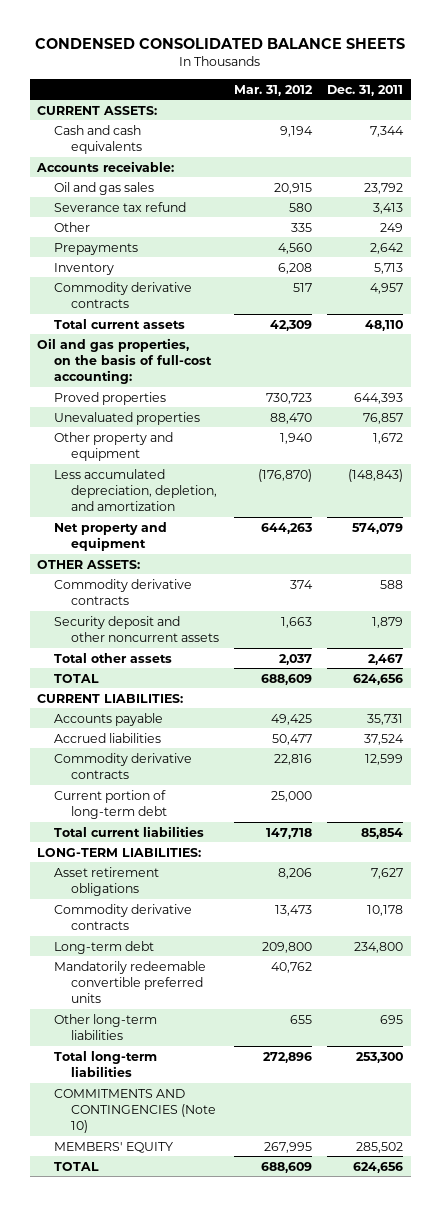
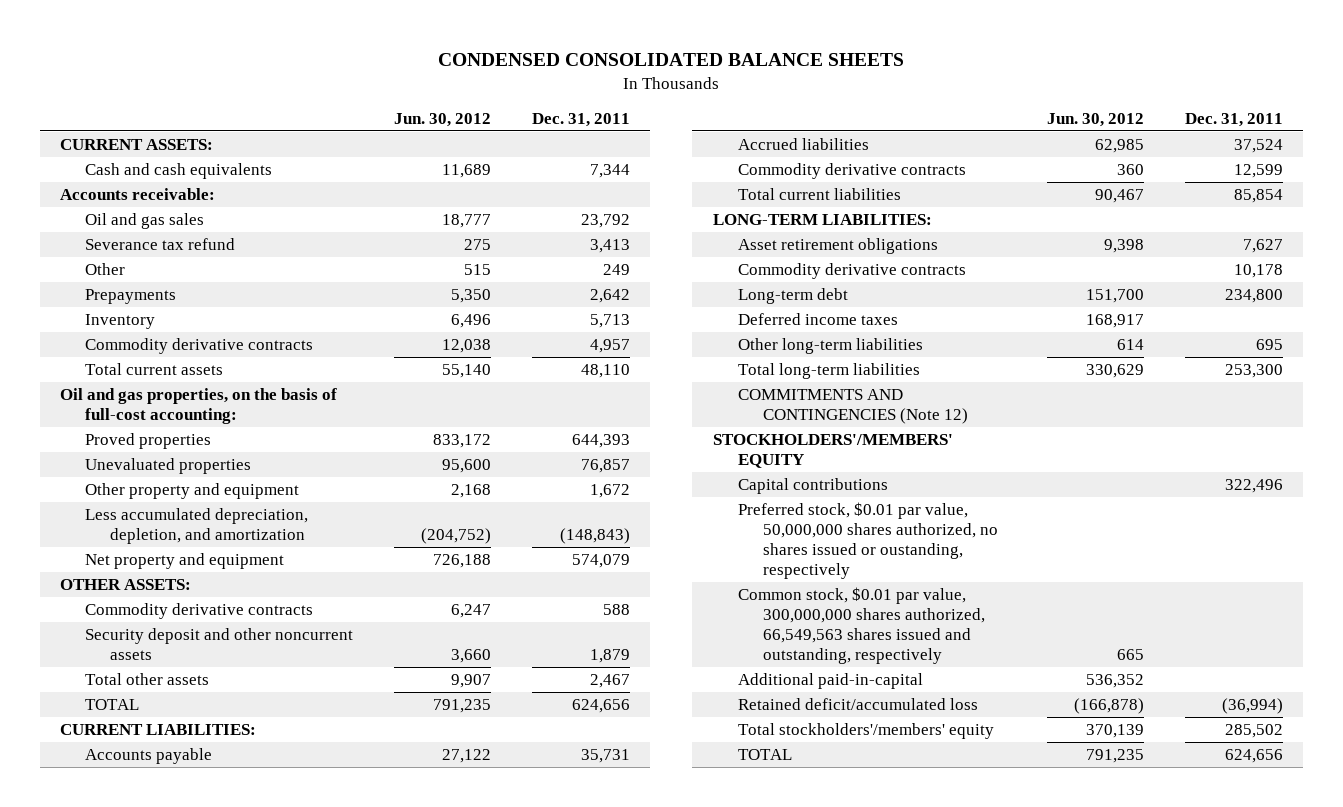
[234,84,314,96] Mar. 31, 2012 -> none
none -> [394,112,492,127] Jun. 30, 2012
[54,789,168,819] Current portion of long-term debt -> none
[54,960,207,1003] Mandatorily redeemable convertible preferred units -> none
none -> [738,312,899,325] Deferred income taxes
[54,1088,217,1133] COMMITMENTS AND CONTINGENCIES (Note 10) -> [738,388,969,425] COMMITMENTS AND CONTINGENCIES (Note 12)
none -> [712,433,953,469] STOCKHOLDERS'/MEMBERS' EQUITY
none -> [738,477,889,494] Capital contributions
none -> [738,501,999,580] Preferred stock, $0.01 par value, 50,000,000 shares authorized, no shares issued or oustanding, respectively
none -> [738,586,986,665] Common stock, $0.01 par value, 300,000,000 shares authorized, 66,549,563 shares issued and outstanding, respectively
none -> [738,672,924,689] Additional paid-in-capital
none -> [738,697,979,710] Retained deficit/accumulated loss
[54,1141,174,1153] MEMBERS' EQUITY -> [738,722,995,739] Total stockholders'/members' equity

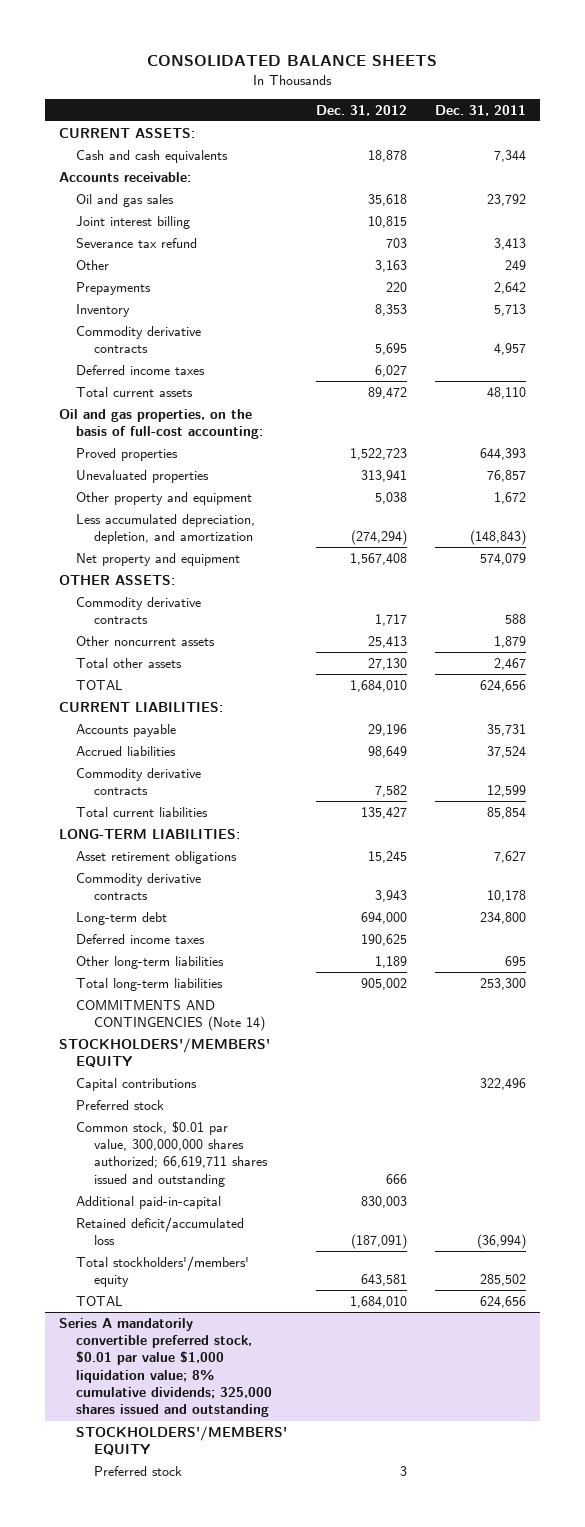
[438,52,905,66] CONDENSED CONSOLIDATED BALANCE SHEETS -> [147,55,438,67] CONSOLIDATED BALANCE SHEETS
[394,112,492,127] Jun. 30, 2012 -> none
none -> [315,104,407,116] Dec. 31, 2012
none -> [76,215,191,229] Joint interest billing
none -> [76,364,206,375] Deferred income taxes
[85,627,354,661] Security deposit and other noncurrent assets -> [76,635,216,646] Other noncurrent assets
[738,388,969,425] COMMITMENTS AND CONTINGENCIES (Note 12) -> [76,999,265,1032] COMMITMENTS AND CONTINGENCIES (Note 14)
[738,501,999,580] Preferred stock, $0.01 par value, 50,000,000 shares authorized, no shares issued or oustanding, respectively -> [76,1099,165,1110] Preferred stock
[738,586,986,665] Common stock, $0.01 par value, 300,000,000 shares authorized, 66,549,563 shares issued and outstanding, respectively -> [76,1120,268,1187] Common stock, $0.01 par value, 300,000,000 shares authorized; 66,619,711 shares issued and outstanding
none -> [58,1317,273,1418] Series A mandatorily convertible preferred stock, $0.01 par value $1,000 liquidation value; 8% cumulative dividends; 325,000 shares issued and outstanding
none -> [76,1425,288,1457] STOCKHOLDERS'/MEMBERS' EQUITY
none -> [93,1465,182,1476] Preferred stock

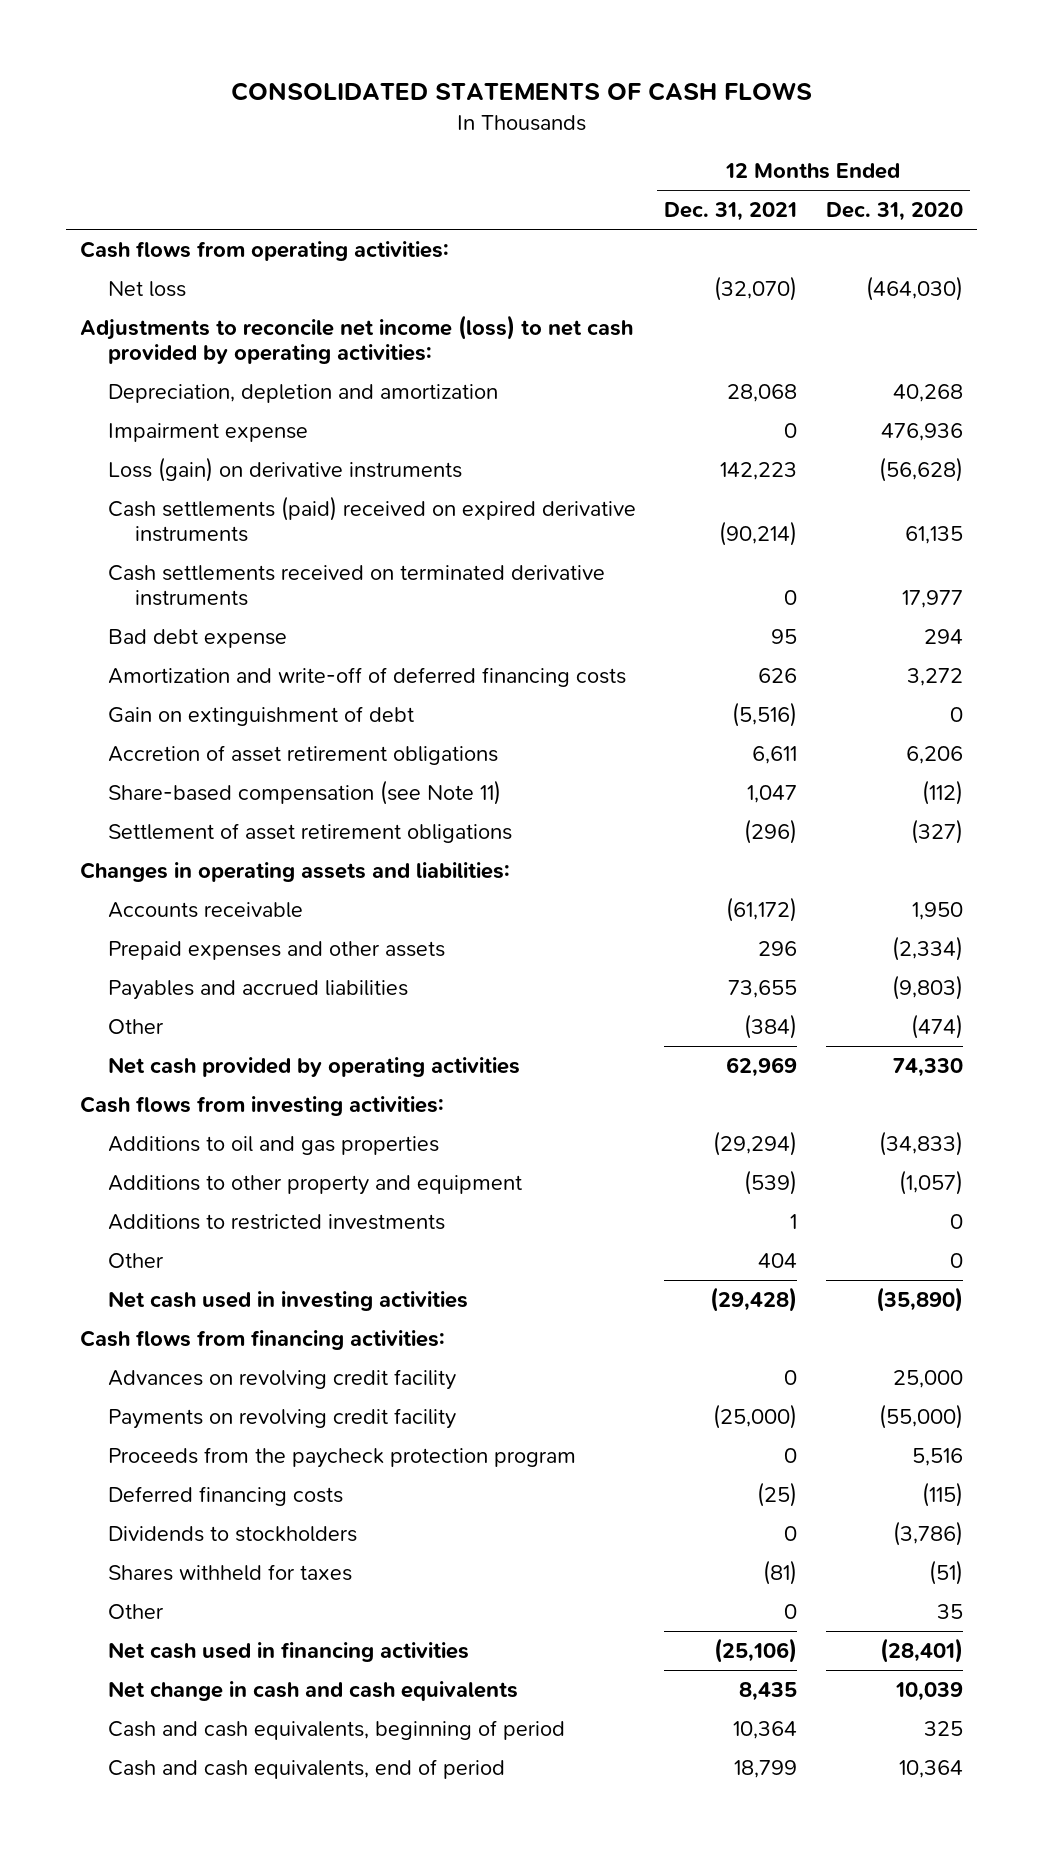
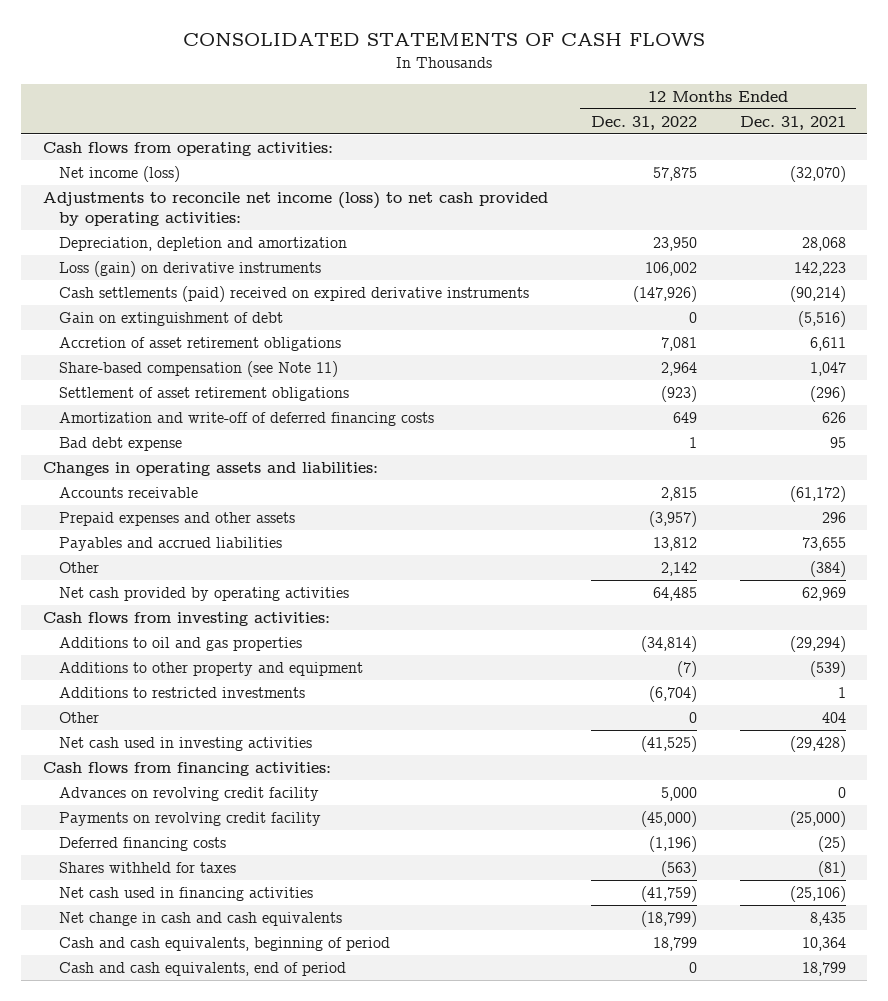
[825,202,963,222] Dec. 31, 2020 -> none
none -> [590,115,697,130] Dec. 31, 2022
[107,280,186,297] Net loss -> [59,166,181,183] Net income (loss)
[107,422,308,442] Impairment expense -> none
[107,564,605,607] Cash settlements received on terminated derivative instruments -> none
[107,666,626,687] Amortization and write-off of deferred financing costs -> [59,412,435,427] Amortization and write-off of deferred financing costs
[107,628,287,648] Bad debt expense -> [59,437,183,452] Bad debt expense
[107,1446,576,1468] Proceeds from the paycheck protection program -> none
[107,1525,357,1542] Dividends to stockholders -> none
[107,1603,164,1619] Other -> none

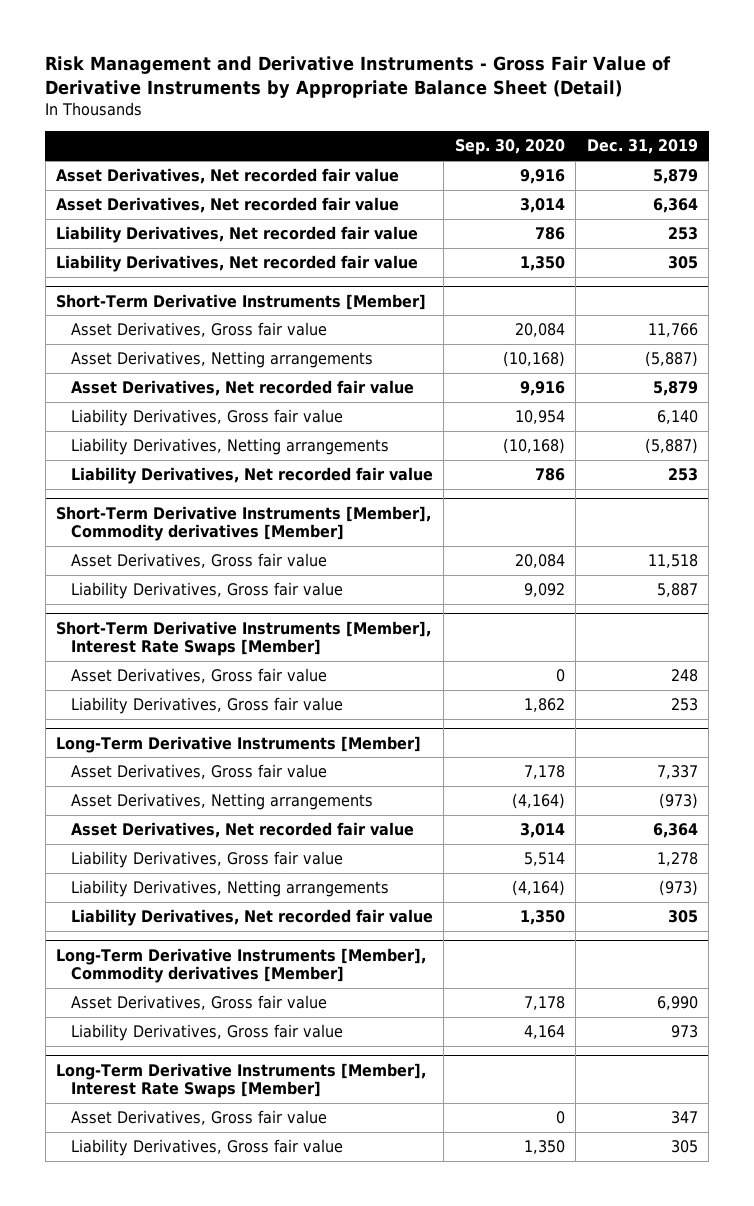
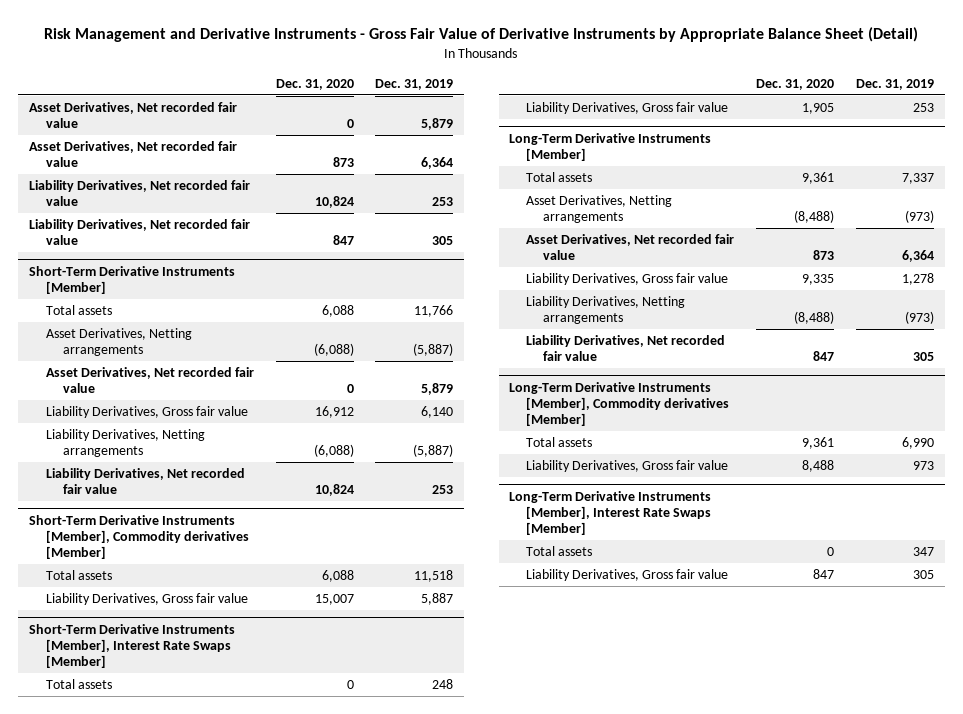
[454,139,565,156] Sep. 30, 2020 -> none
none -> [275,78,354,90] Dec. 31, 2020
[71,322,328,338] Asset Derivatives, Gross fair value -> [45,304,112,315] Total assets
[71,553,328,569] Asset Derivatives, Gross fair value -> [45,569,112,580] Total assets
[71,668,328,684] Asset Derivatives, Gross fair value -> [45,678,112,689] Total assets
[71,764,328,780] Asset Derivatives, Gross fair value -> [526,171,593,182] Total assets
[71,995,328,1011] Asset Derivatives, Gross fair value -> [526,436,593,447] Total assets
[71,1110,328,1126] Asset Derivatives, Gross fair value -> [526,545,593,556] Total assets

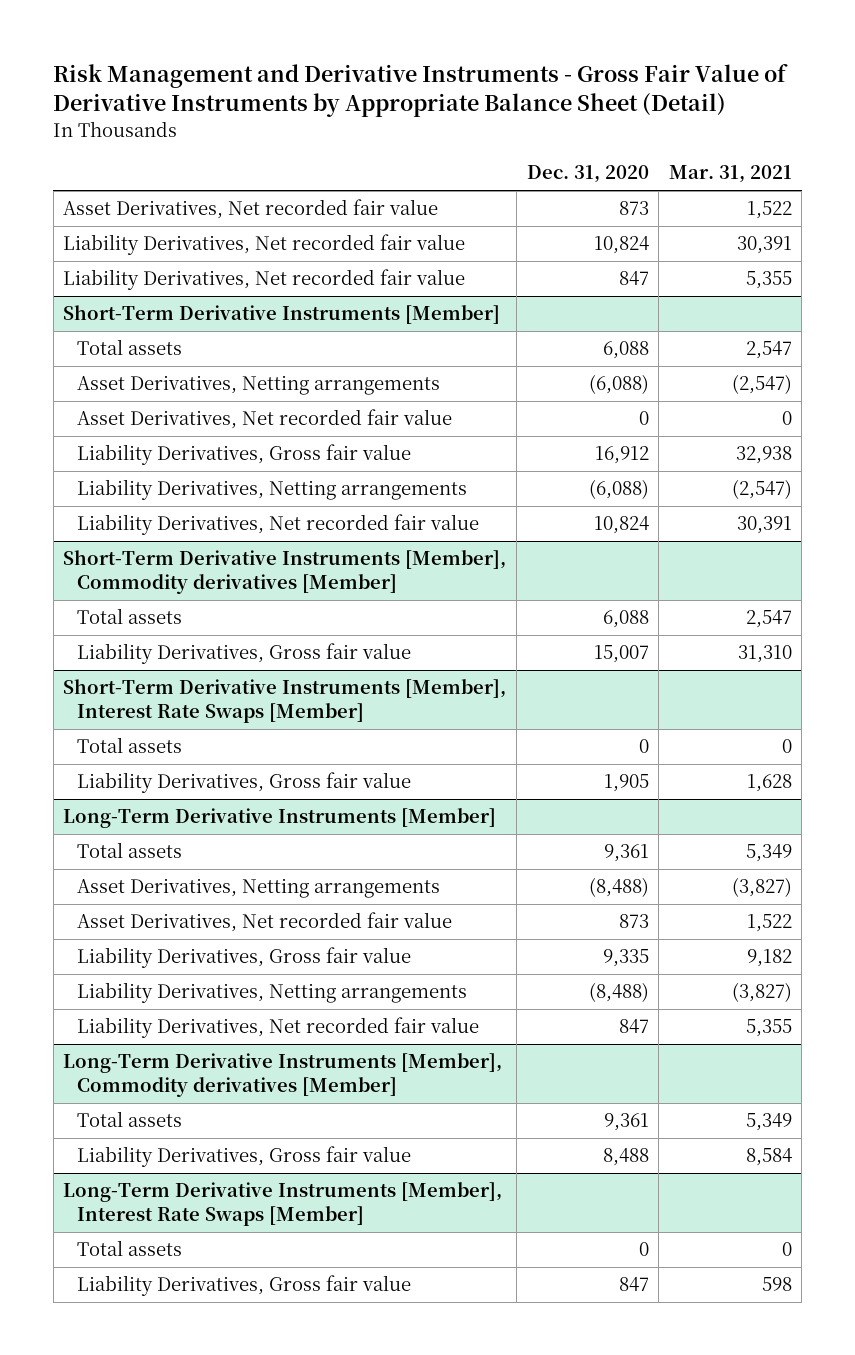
[375,78,454,90] Dec. 31, 2019 -> none
none -> [668,165,792,184] Mar. 31, 2021
[29,101,238,128] Asset Derivatives, Net recorded fair value -> none

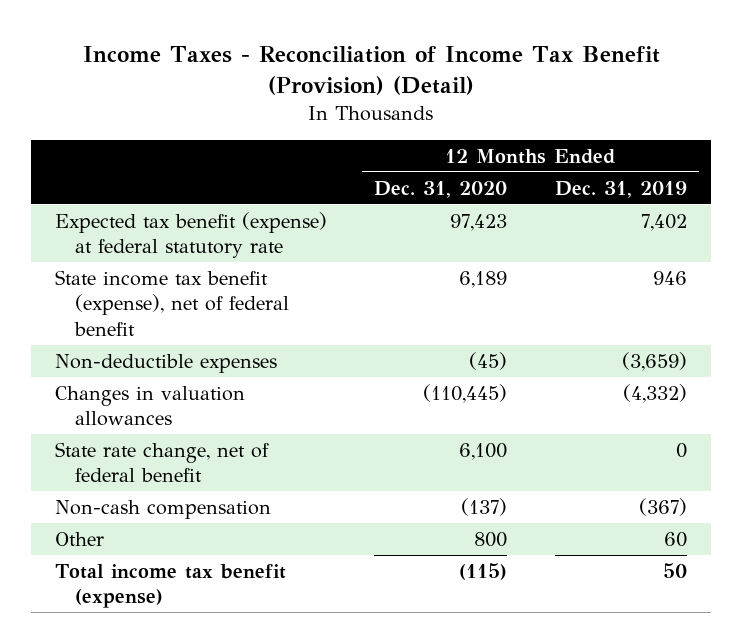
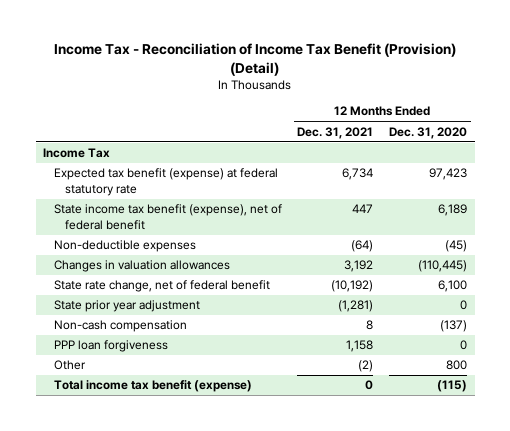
[82,45,660,95] Income Taxes - Reconciliation of Income Tax Benefit (Provision) (Detail) -> [54,43,457,76] Income Tax - Reconciliation of Income Tax Benefit (Provision) (Detail)
[554,180,687,198] Dec. 31, 2019 -> none
none -> [297,126,374,139] Dec. 31, 2021
none -> [43,148,111,159] Income Tax
none -> [54,300,201,313] State prior year adjustment
none -> [54,340,169,353] PPP loan forgiveness

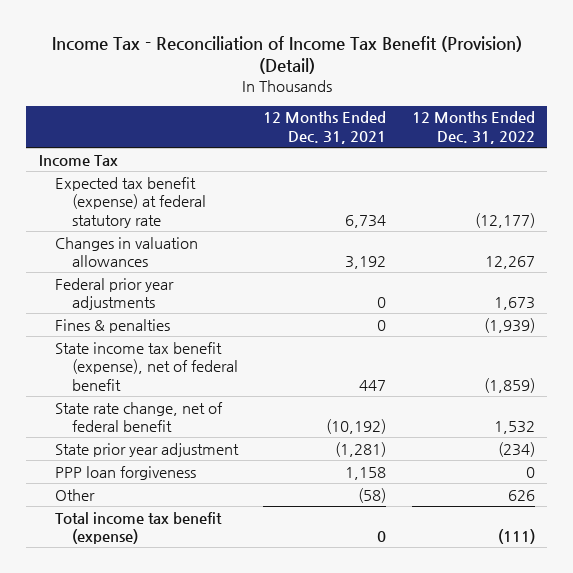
[388,126,467,139] Dec. 31, 2020 -> none
none -> [411,111,535,144] 12 Months Ended Dec. 31, 2022
[54,240,197,253] Non-deductible expenses -> none
none -> [55,277,175,311] Federal prior year adjustments
none -> [55,318,171,333] Fines & penalties
[54,204,283,230] State income tax benefit (expense), net of federal benefit -> [55,341,238,391] State income tax benefit (expense), net of federal benefit
[54,320,188,333] Non-cash compensation -> none
[358,360,374,373] (2) -> [358,487,387,503] (58)

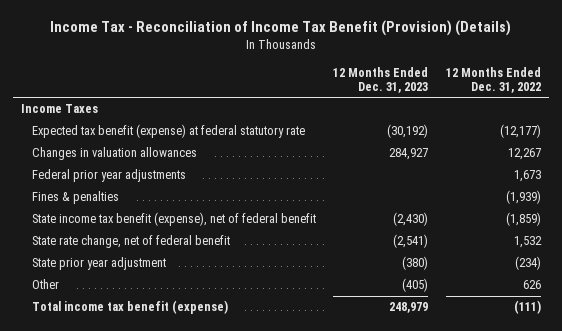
[51,35,522,75] Income Tax - Reconciliation of Income Tax Benefit (Provision) (Detail) -> [49,20,511,37] Income Tax - Reconciliation of Income Tax Benefit (Provision) (Details)
[263,111,387,144] 12 Months Ended Dec. 31, 2021 -> none
none -> [333,66,429,94] 12 Months Ended Dec. 31, 2023
[38,154,118,166] Income Tax -> [21,104,99,114] Income Taxes
[55,465,197,480] PPP loan forgiveness -> none

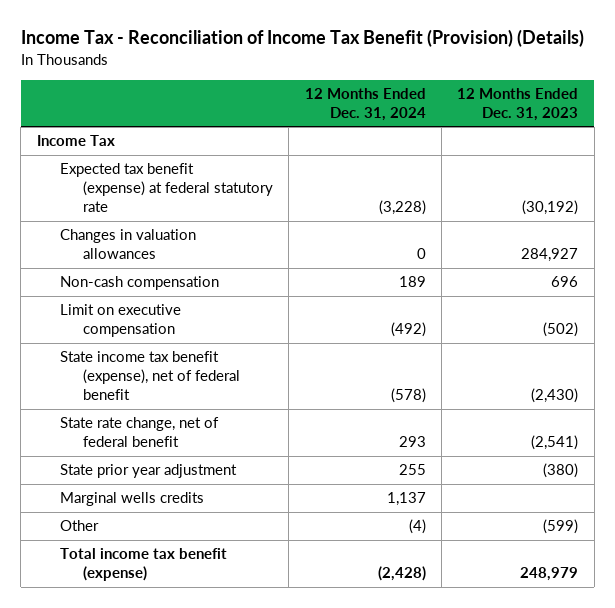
[445,66,541,94] 12 Months Ended Dec. 31, 2022 -> none
none -> [304,88,426,121] 12 Months Ended Dec. 31, 2024
[21,104,99,114] Income Taxes -> [36,135,115,147] Income Tax
[32,169,187,183] Federal prior year adjustments -> none
[32,191,120,205] Fines & penalties -> none
none -> [59,276,219,291] Non-cash compensation
none -> [59,304,181,338] Limit on executive compensation
none -> [59,492,204,507] Marginal wells credits
[402,278,429,293] (405) -> [543,519,579,535] (599)

